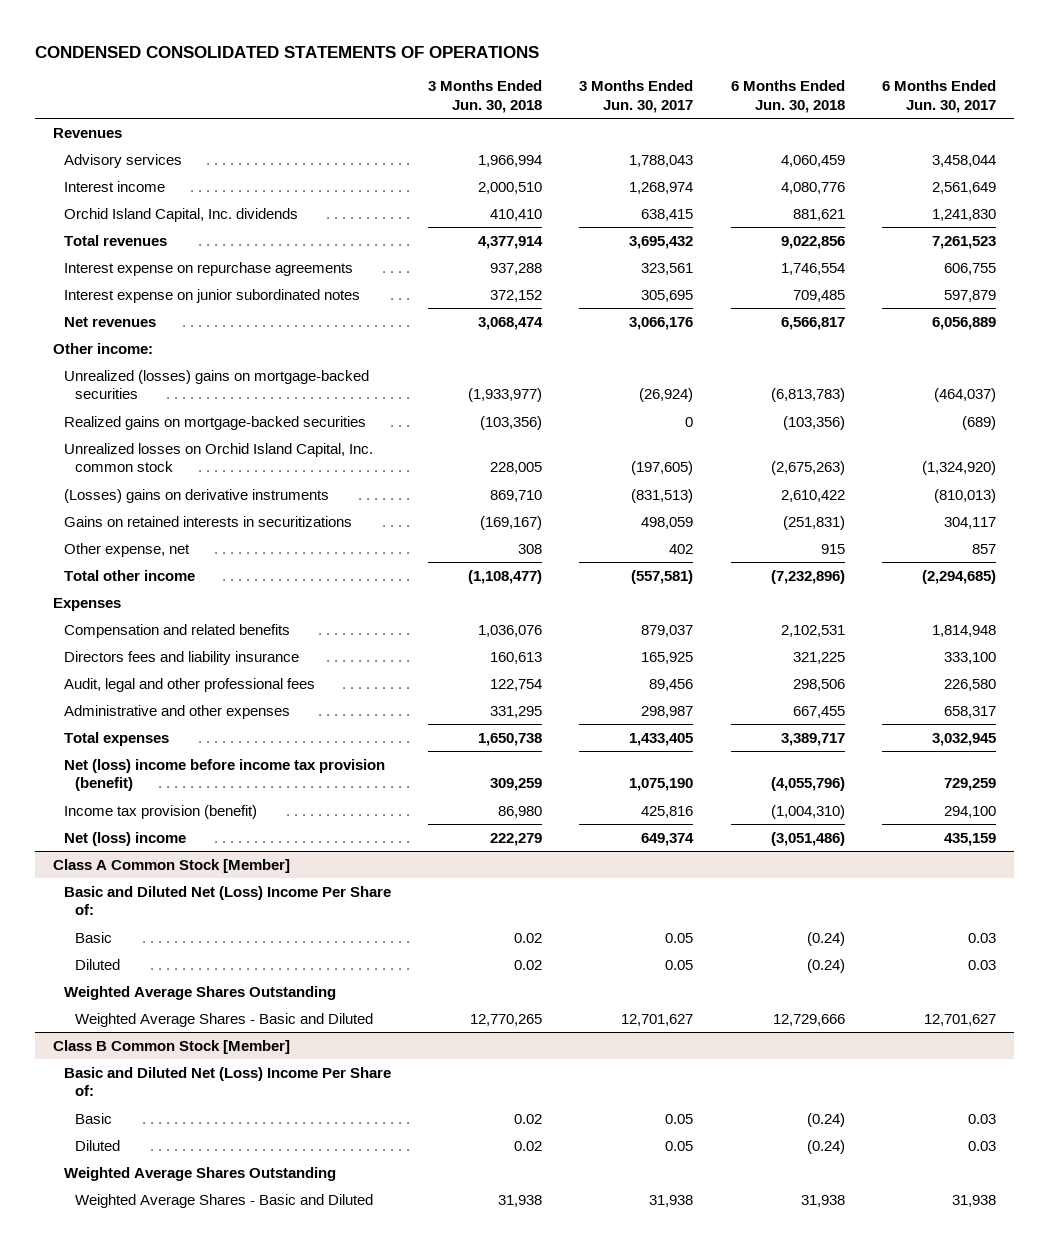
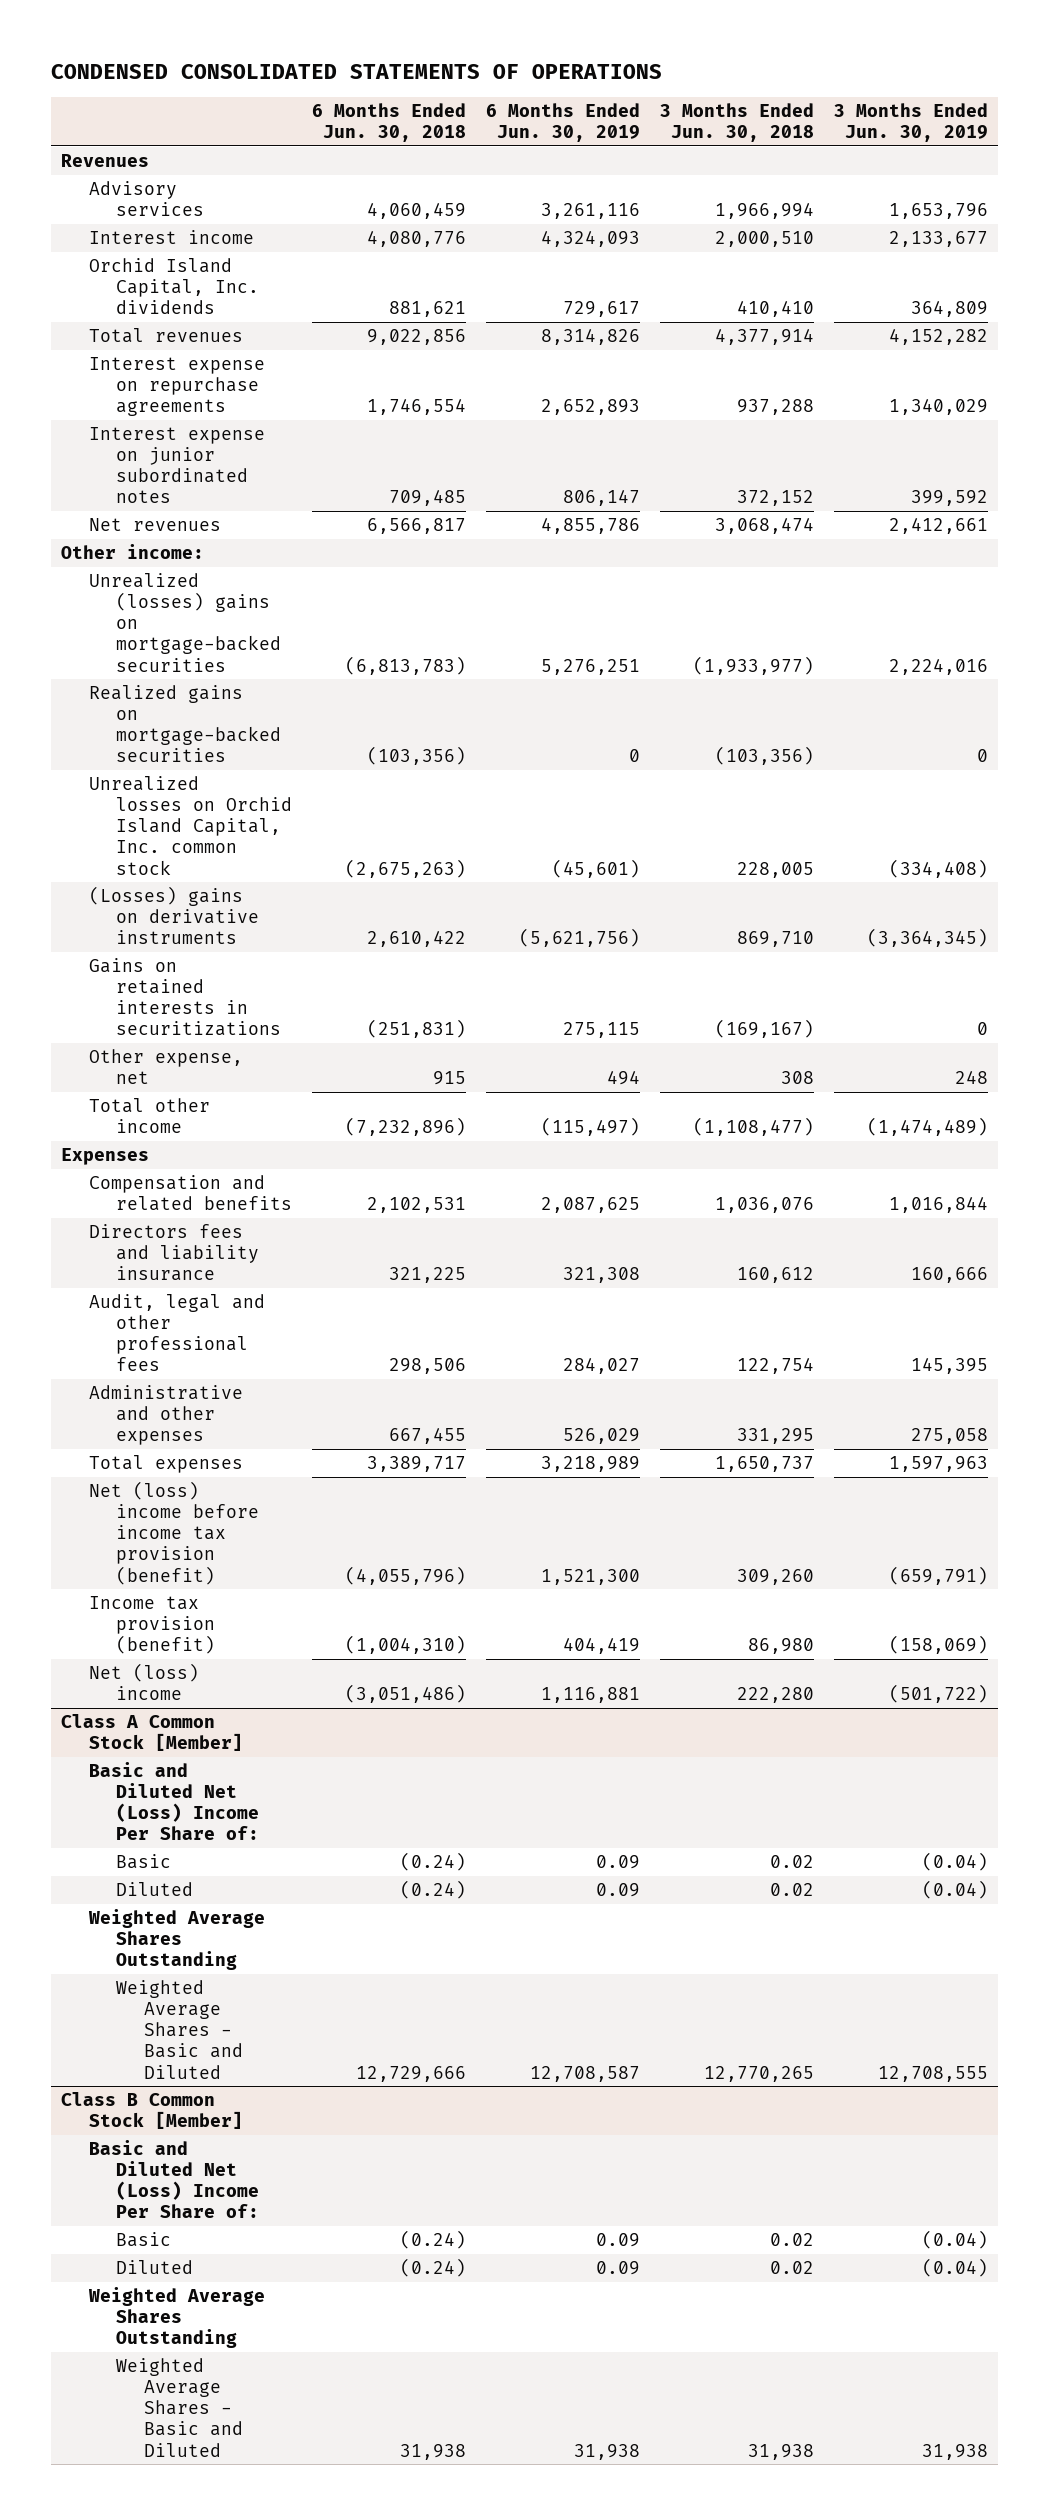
[579,80,694,114] 3 Months Ended Jun. 30, 2017 -> none
[881,80,996,114] 6 Months Ended Jun. 30, 2017 -> none
none -> [486,102,641,142] 6 Months Ended Jun. 30, 2019
none -> [834,102,989,142] 3 Months Ended Jun. 30, 2019
[490,651,543,664] 160,613 -> [737,1267,815,1284] 160,612
[478,732,543,746] 1,650,738 -> [715,1456,815,1473] 1,650,737
[490,778,543,792] 309,259 -> [737,1568,815,1585] 309,260
[490,832,543,846] 222,279 -> [737,1687,815,1704] 222,280

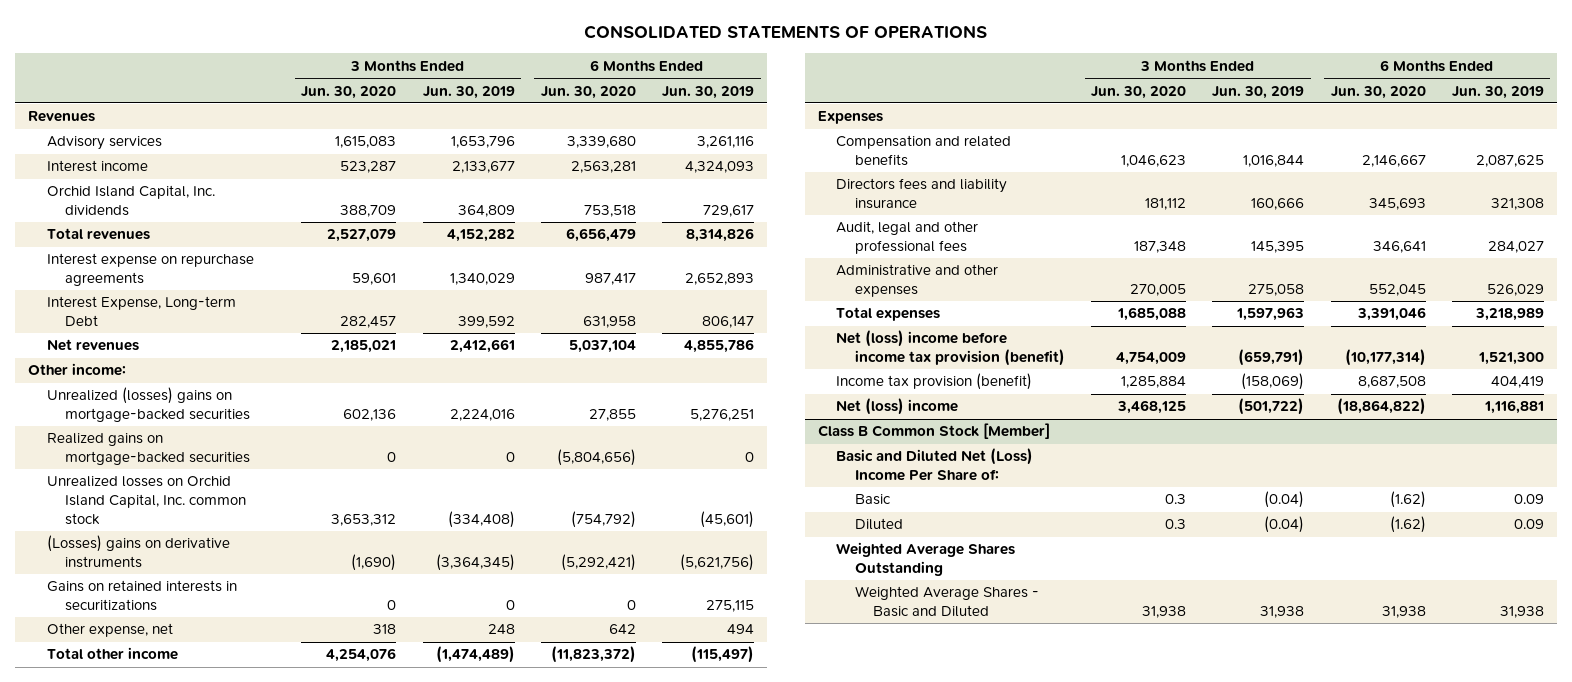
[51,63,663,79] CONDENSED CONSOLIDATED STATEMENTS OF OPERATIONS -> [583,25,987,40] CONSOLIDATED STATEMENTS OF OPERATIONS
[312,102,467,142] 6 Months Ended Jun. 30, 2018 -> none
[660,102,815,142] 3 Months Ended Jun. 30, 2018 -> none
none -> [301,85,397,99] Jun. 30, 2020
none -> [540,85,636,99] Jun. 30, 2020
[88,427,265,504] Interest expense on junior subordinated notes -> [46,296,236,327] Interest Expense, Long-term Debt
[61,1714,243,1752] Class A Common Stock [Member] -> none
[88,1762,260,1841] Basic and Diluted Net (Loss) Income Per Share of: -> none
[116,1854,172,1870] Basic -> none
[116,1882,194,1897] Diluted -> none
[87,1909,265,1971] Weighted Average Shares Outstanding -> none
[116,1980,243,2079] Weighted Average Shares - Basic and Diluted -> none

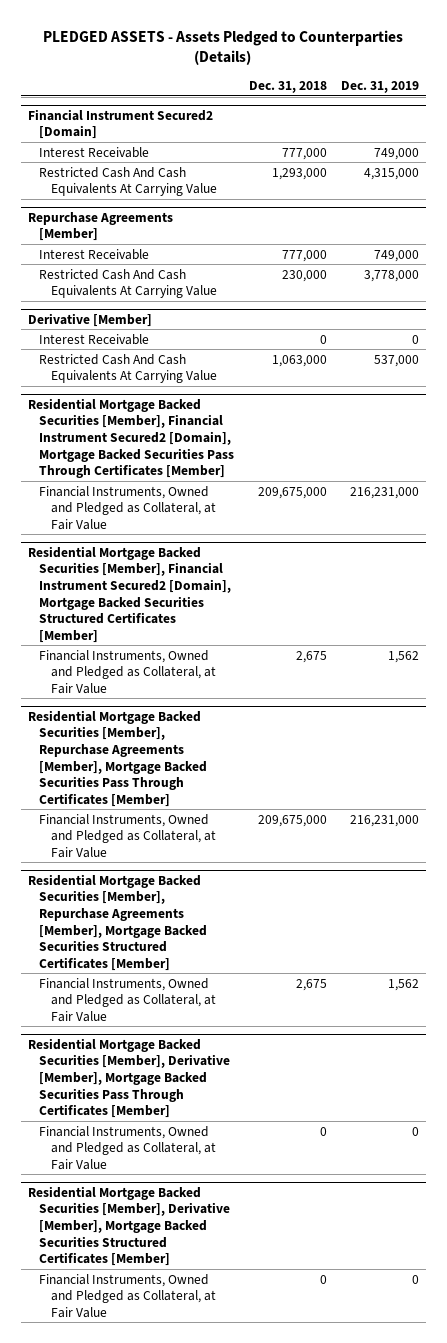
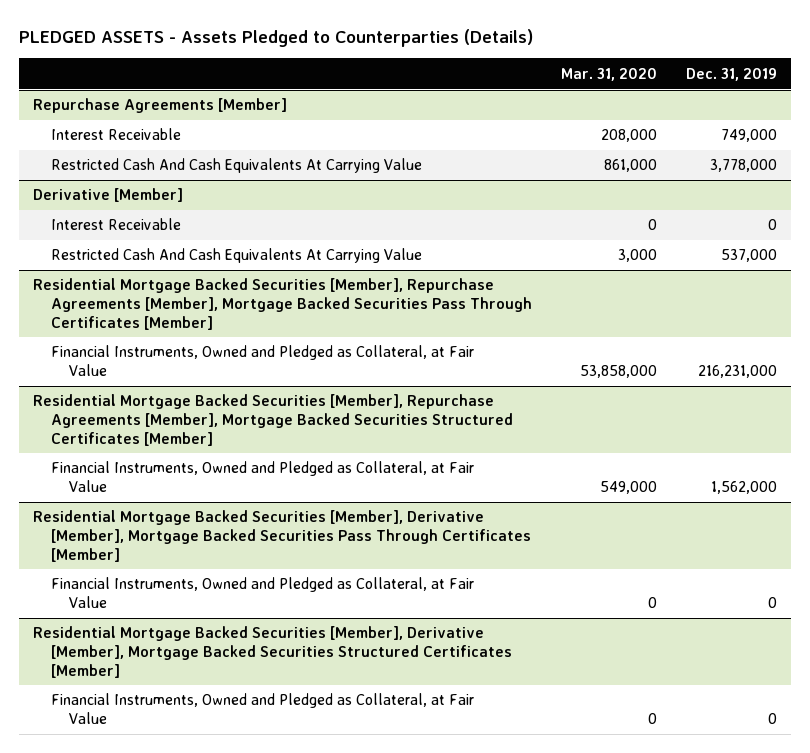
[248,81,327,94] Dec. 31, 2018 -> none
none -> [560,67,657,81] Mar. 31, 2020
[28,108,214,140] Financial Instrument Secured2 [Domain] -> none
[39,146,150,158] Interest Receivable -> none
[39,166,217,197] Restricted Cash And Cash Equivalents At Carrying Value -> none
[28,397,235,479] Residential Mortgage Backed Securities [Member], Financial Instrument Secured2 [Domain], Mortgage Backed Securities Pass Through Certificates [Member] -> none
[39,485,216,530] Financial Instruments, Owned and Pledged as Collateral, at Fair Value -> none
[28,545,232,643] Residential Mortgage Backed Securities [Member], Financial Instrument Secured2 [Domain], Mortgage Backed Securities Structured Certificates [Member] -> none
[39,649,216,694] Financial Instruments, Owned and Pledged as Collateral, at Fair Value -> none
[387,978,419,991] 1,562 -> [710,480,777,494] 1,562,000

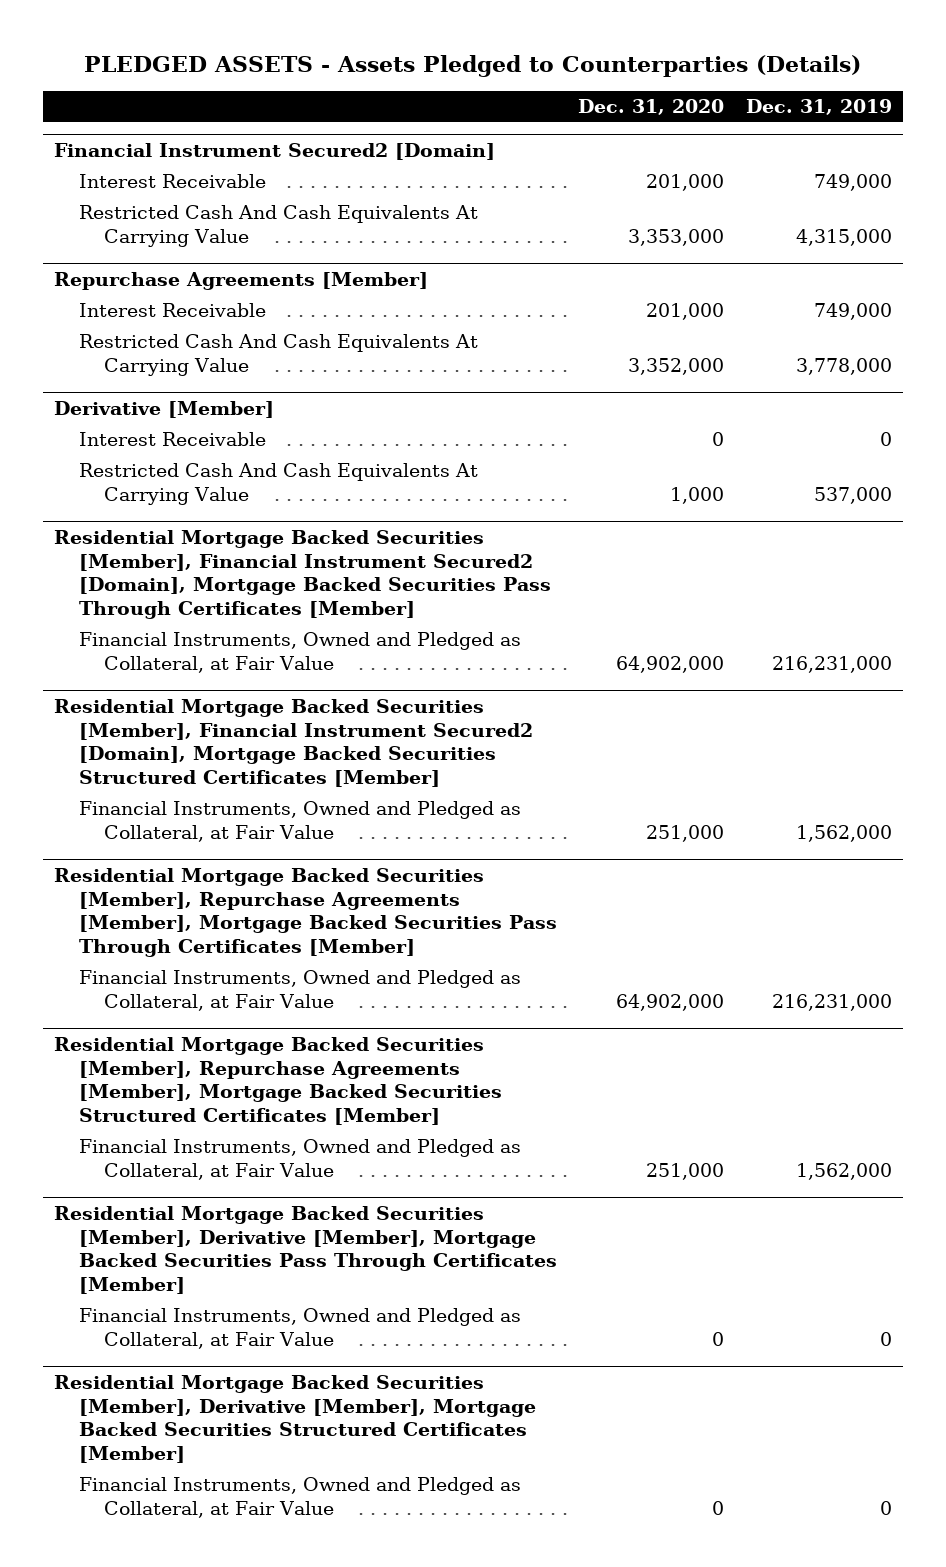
[560,67,657,81] Mar. 31, 2020 -> none
none -> [578,99,725,116] Dec. 31, 2020
none -> [54,143,496,161] Financial Instrument Secured2 [Domain]
none -> [78,174,266,189] Interest Receivable
none -> [78,205,478,247] Restricted Cash And Cash Equivalents At Carrying Value
none -> [54,530,551,620] Residential Mortgage Backed Securities [Member], Financial Instrument Secured2 [Domain], Mortgage Backed Securities Pass Through Certificates [Member]
none -> [78,632,521,673] Financial Instruments, Owned and Pledged as Collateral, at Fair Value
none -> [54,699,533,788] Residential Mortgage Backed Securities [Member], Financial Instrument Secured2 [Domain], Mortgage Backed Securities Structured Certificates [Member]
none -> [78,801,521,842] Financial Instruments, Owned and Pledged as Collateral, at Fair Value

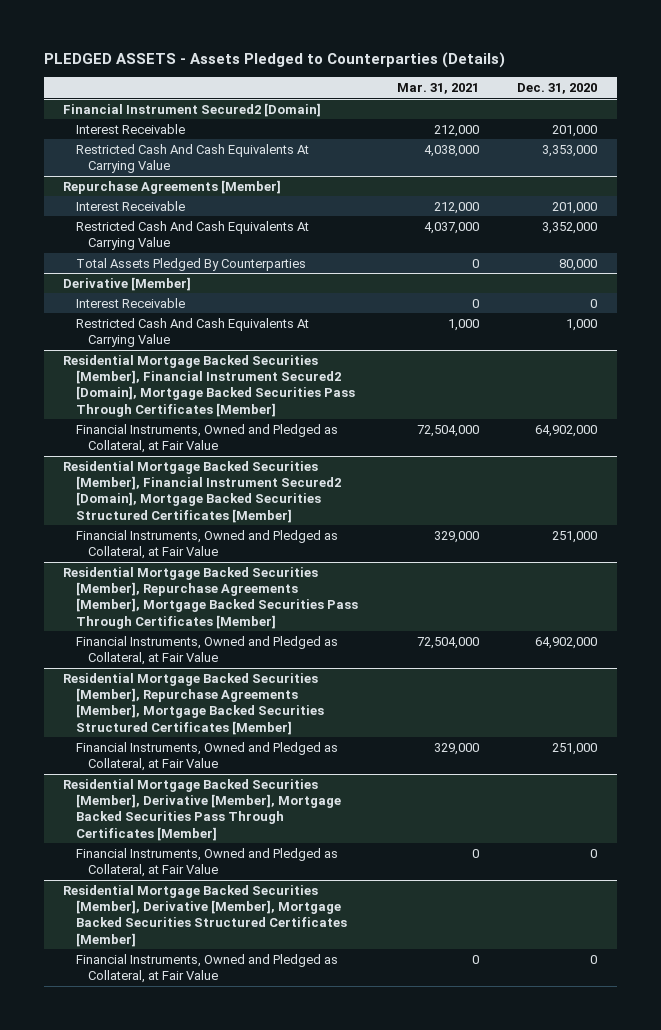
[745,99,892,116] Dec. 31, 2019 -> none
none -> [396,83,479,95] Mar. 31, 2021
none -> [75,257,306,271] Total Assets Pledged By Counterparties

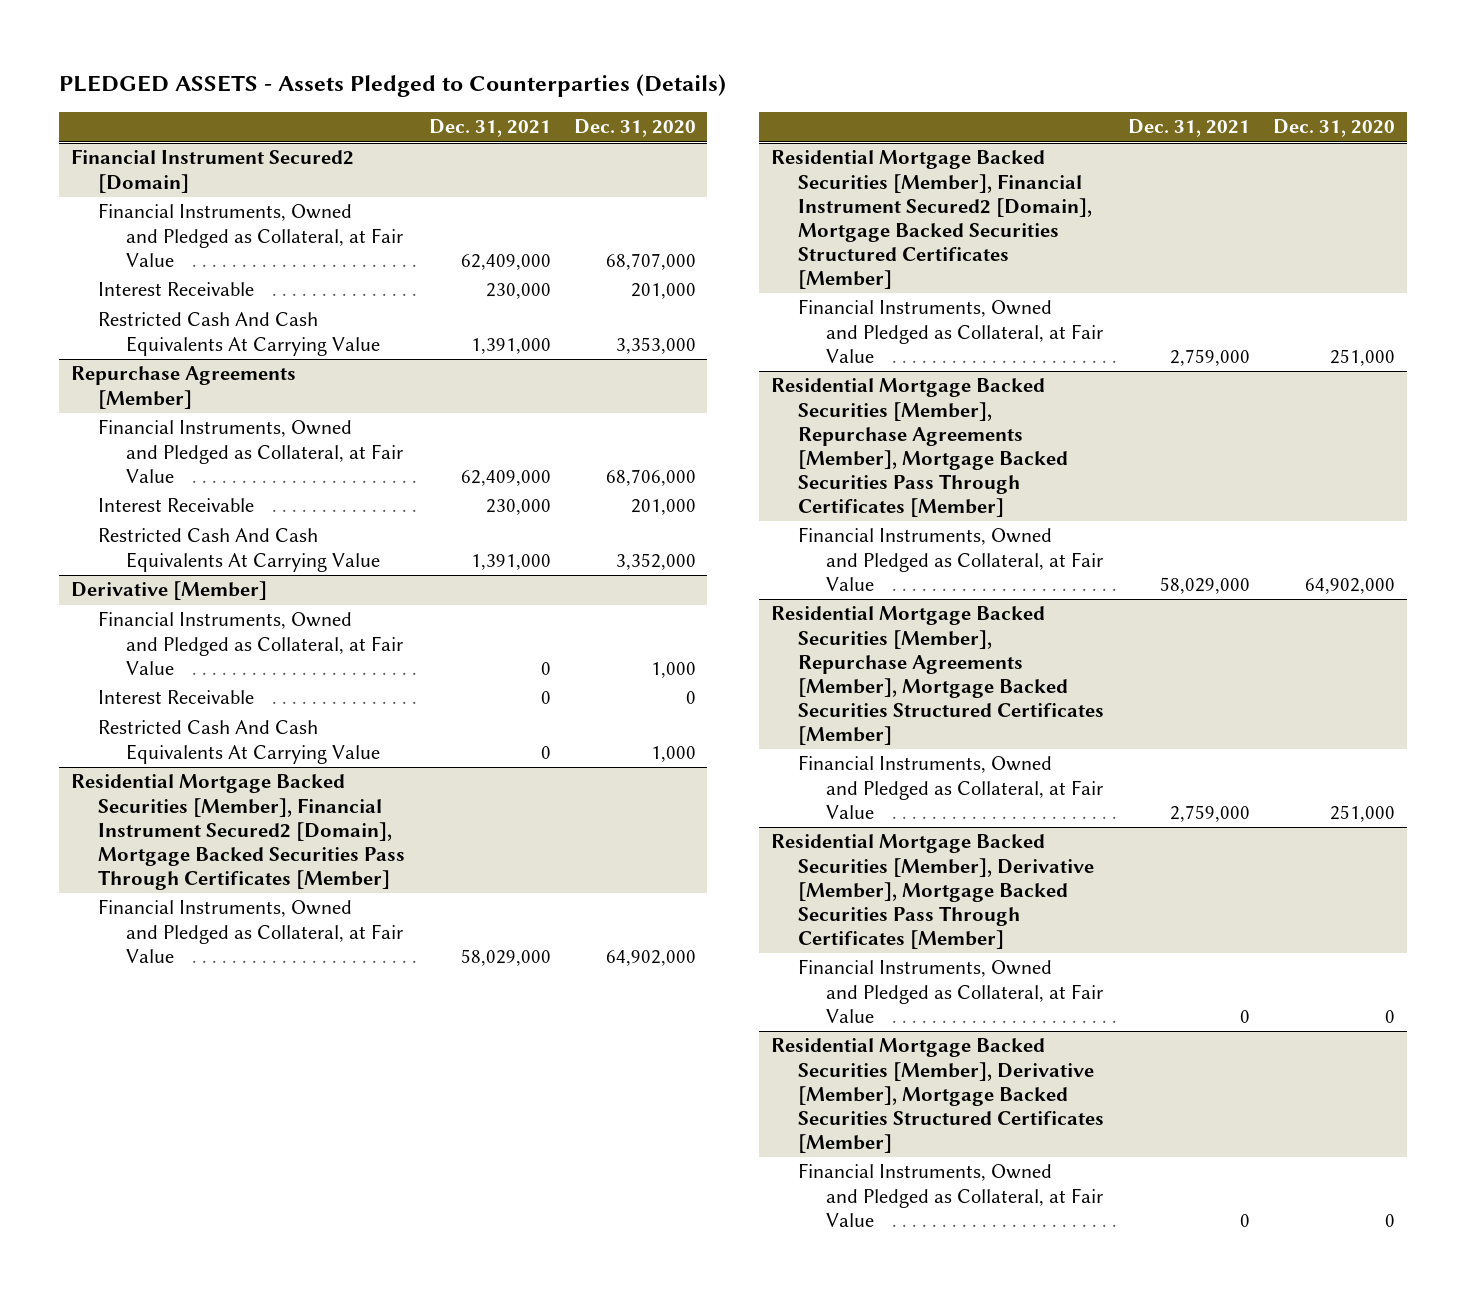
[396,83,479,95] Mar. 31, 2021 -> none
none -> [428,119,551,138] Dec. 31, 2021
none -> [98,203,403,267] Financial Instruments, Owned and Pledged as Collateral, at Fair Value
none -> [98,419,403,483] Financial Instruments, Owned and Pledged as Collateral, at Fair Value
[75,257,306,271] Total Assets Pledged By Counterparties -> none
none -> [98,611,403,675] Financial Instruments, Owned and Pledged as Collateral, at Fair Value

